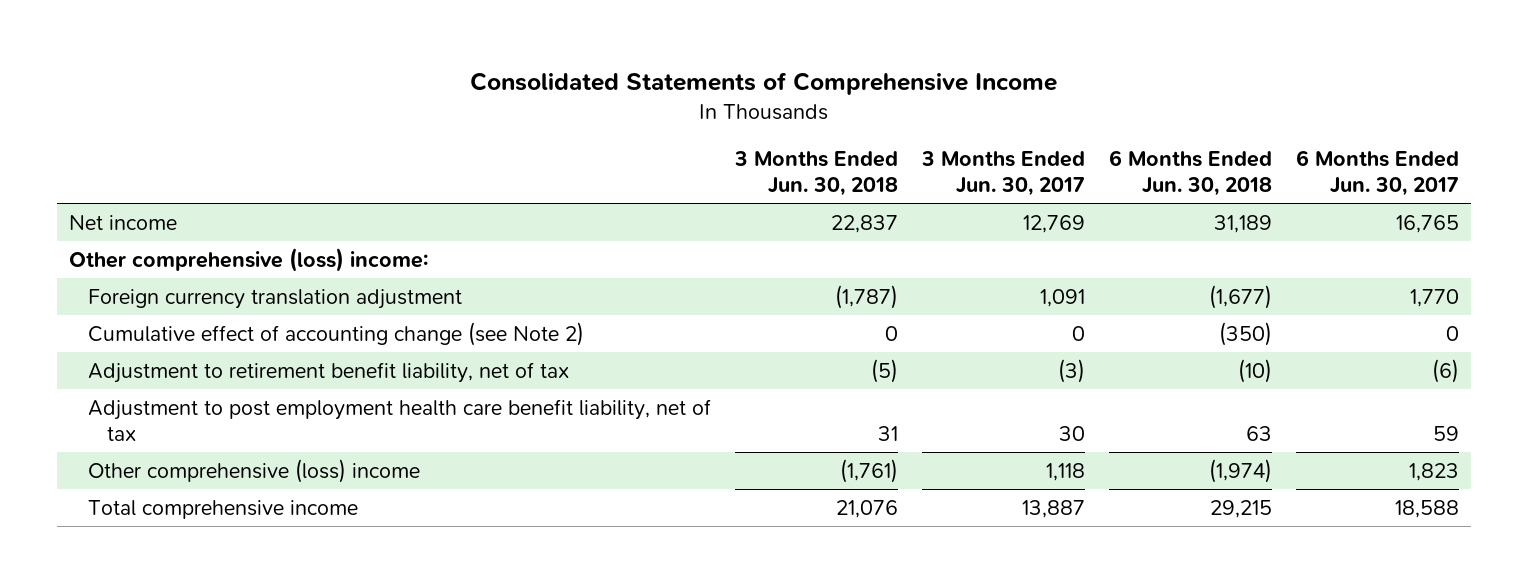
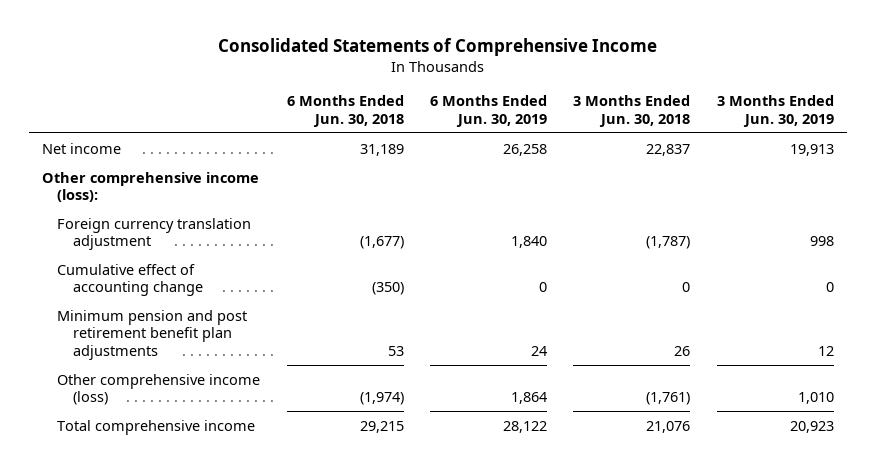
[921,151,1086,197] 3 Months Ended Jun. 30, 2017 -> none
[1296,150,1460,197] 6 Months Ended Jun. 30, 2017 -> none
none -> [430,94,548,127] 6 Months Ended Jun. 30, 2019
none -> [716,94,834,127] 3 Months Ended Jun. 30, 2019
[68,247,428,272] Other comprehensive (loss) income: -> [42,171,260,203] Other comprehensive income (loss):
[88,398,712,441] Adjustment to post employment health care benefit liability, net of tax -> none
[88,321,585,346] Cumulative effect of accounting change (see Note 2) -> [57,263,203,297] Cumulative effect of accounting change
[88,361,570,383] Adjustment to retirement benefit liability, net of tax -> [57,309,248,361] Minimum pension and post retirement benefit plan adjustments
[871,358,899,383] (5) -> [674,346,691,357] 26
[1238,358,1273,383] (10) -> [387,346,404,357] 53
[88,458,421,483] Other comprehensive (loss) income -> [57,373,261,406] Other comprehensive income (loss)

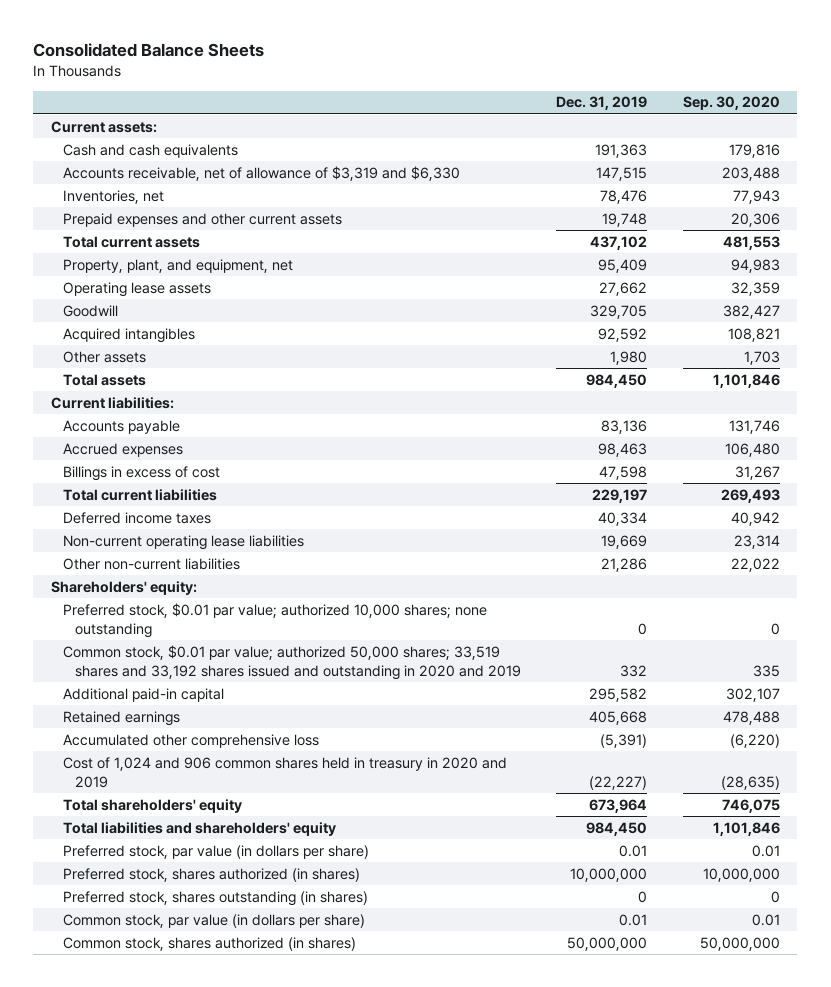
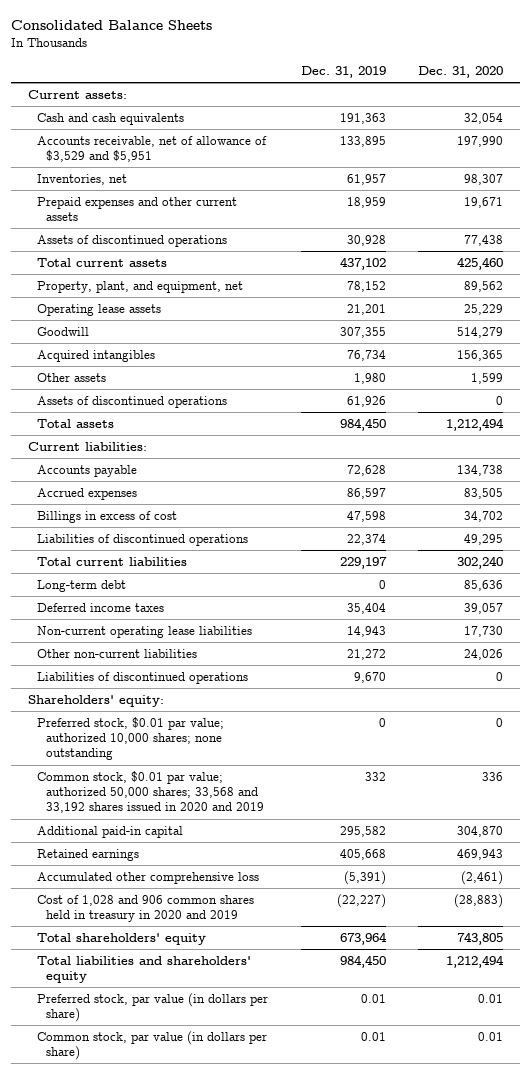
[682,96,780,111] Sep. 30, 2020 -> none
none -> [418,65,504,78] Dec. 31, 2020
[63,165,461,181] Accounts receivable, net of allowance of $3,319 and $6,330 -> [36,135,267,163] Accounts receivable, net of allowance of $3,529 and $5,951
[596,166,648,181] 147,515 -> [339,135,386,147] 133,895
[600,189,648,204] 78,476 -> [346,173,386,185] 61,957
[602,212,648,227] 19,748 -> [346,196,386,208] 18,959
none -> [36,234,227,247] Assets of discontinued operations
[598,258,648,273] 95,409 -> [346,280,386,292] 78,152
[599,281,648,296] 27,662 -> [346,303,386,315] 21,201
[590,304,648,319] 329,705 -> [339,326,386,338] 307,355
[598,327,648,342] 92,592 -> [346,349,386,361] 76,734
none -> [36,395,227,408] Assets of discontinued operations
[601,419,648,434] 83,136 -> [346,464,386,476] 72,628
[598,442,648,457] 98,463 -> [346,487,386,499] 86,597
none -> [36,533,248,546] Liabilities of discontinued operations
none -> [36,579,126,592] Long-term debt
[598,511,648,526] 40,334 -> [346,602,386,614] 35,404
[601,534,648,549] 19,669 -> [346,625,386,637] 14,943
[601,557,648,572] 21,286 -> [346,648,386,660] 21,272
none -> [36,671,248,684] Liabilities of discontinued operations
[63,644,521,680] Common stock, $0.01 par value; authorized 50,000 shares; 33,519 shares and 33,192 shares issued and outstanding in 2020 and 2019 -> [36,770,264,814] Common stock, $0.01 par value; authorized 50,000 shares; 33,568 and 33,192 shares issued in 2020 and 2019
[63,756,508,788] Cost of 1,024 and 906 common shares held in treasury in 2020 and 2019 -> [36,894,254,923] Cost of 1,028 and 906 common shares held in treasury in 2020 and 2019
[63,867,361,882] Preferred stock, shares authorized (in shares) -> none
[63,890,369,906] Preferred stock, shares outstanding (in shares) -> none
[63,936,357,951] Common stock, shares authorized (in shares) -> none

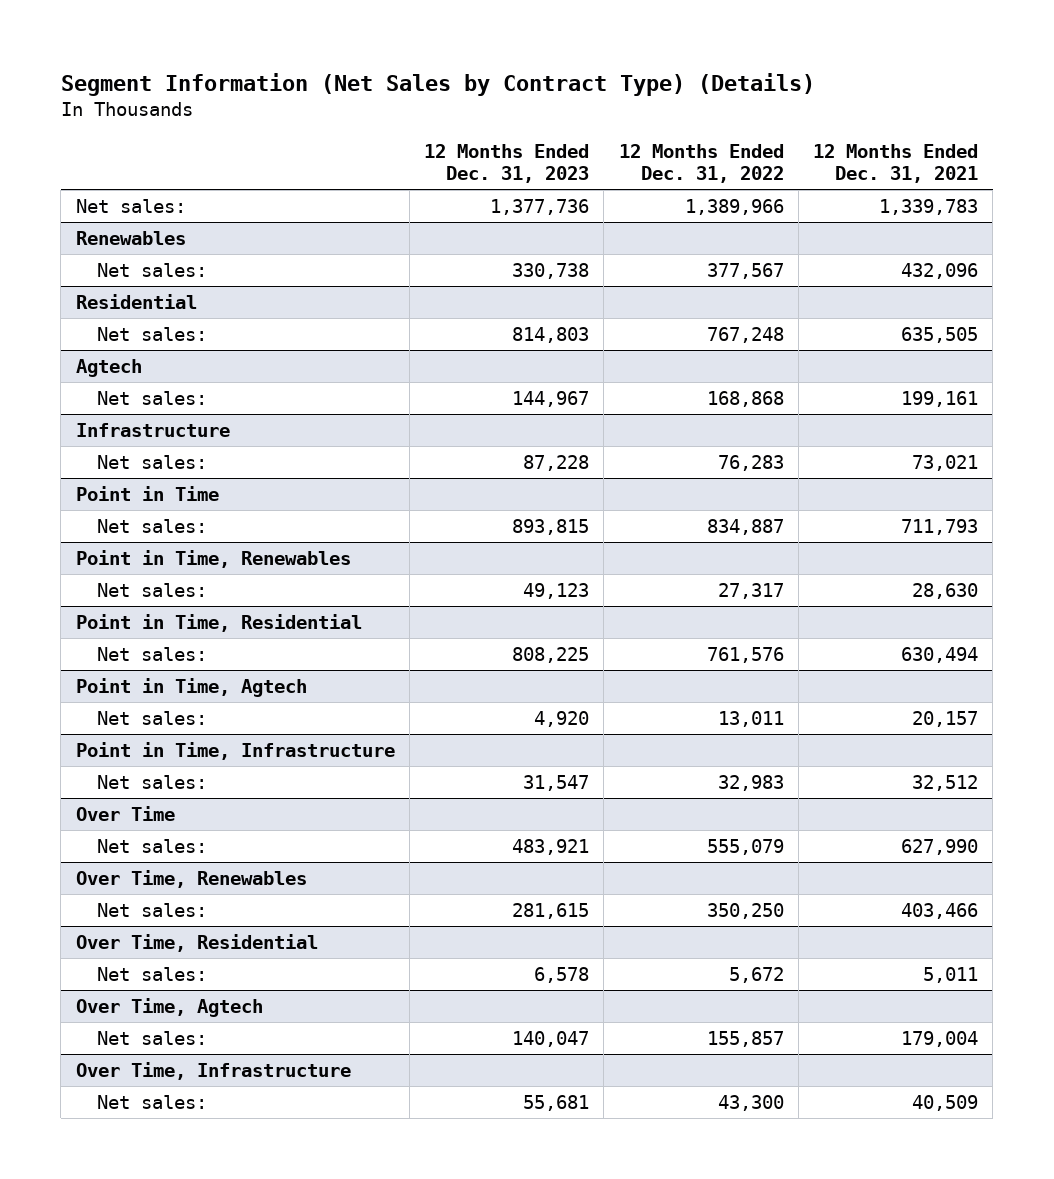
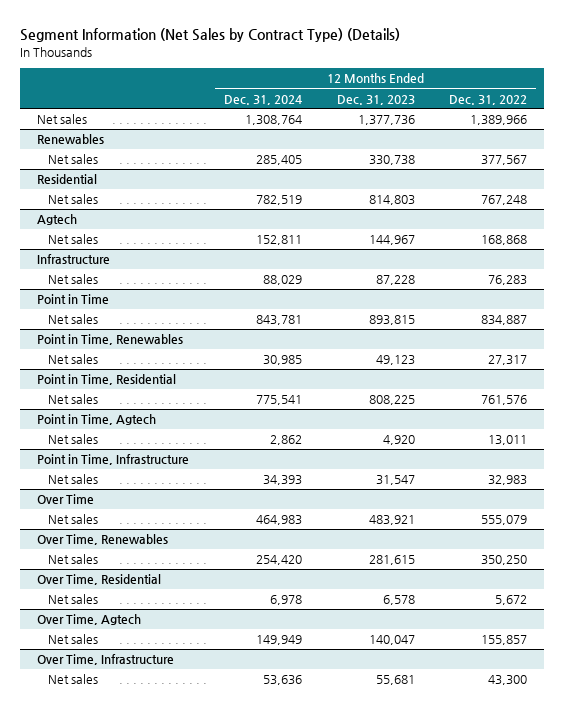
[813,144,979,184] 12 Months Ended Dec. 31, 2021 -> none
none -> [223,94,302,105] Dec. 31, 2024
[75,198,186,213] Net sales: -> [37,114,88,125] Net sales
[96,262,207,277] Net sales: -> [48,154,99,165] Net sales
[96,326,207,341] Net sales: -> [48,194,99,205] Net sales
[96,390,207,405] Net sales: -> [48,234,99,245] Net sales
[96,454,207,469] Net sales: -> [48,274,99,285] Net sales
[96,518,207,533] Net sales: -> [48,314,99,325] Net sales
[96,582,207,597] Net sales: -> [48,354,99,365] Net sales
[96,646,207,661] Net sales: -> [48,394,99,405] Net sales
[96,710,207,725] Net sales: -> [48,434,99,445] Net sales
[96,774,207,789] Net sales: -> [48,474,99,485] Net sales
[96,838,207,853] Net sales: -> [48,514,99,525] Net sales
[96,902,207,917] Net sales: -> [48,554,99,565] Net sales
[96,966,207,981] Net sales: -> [48,594,99,605] Net sales
[96,1030,207,1045] Net sales: -> [48,634,99,645] Net sales
[96,1094,207,1109] Net sales: -> [48,674,99,685] Net sales

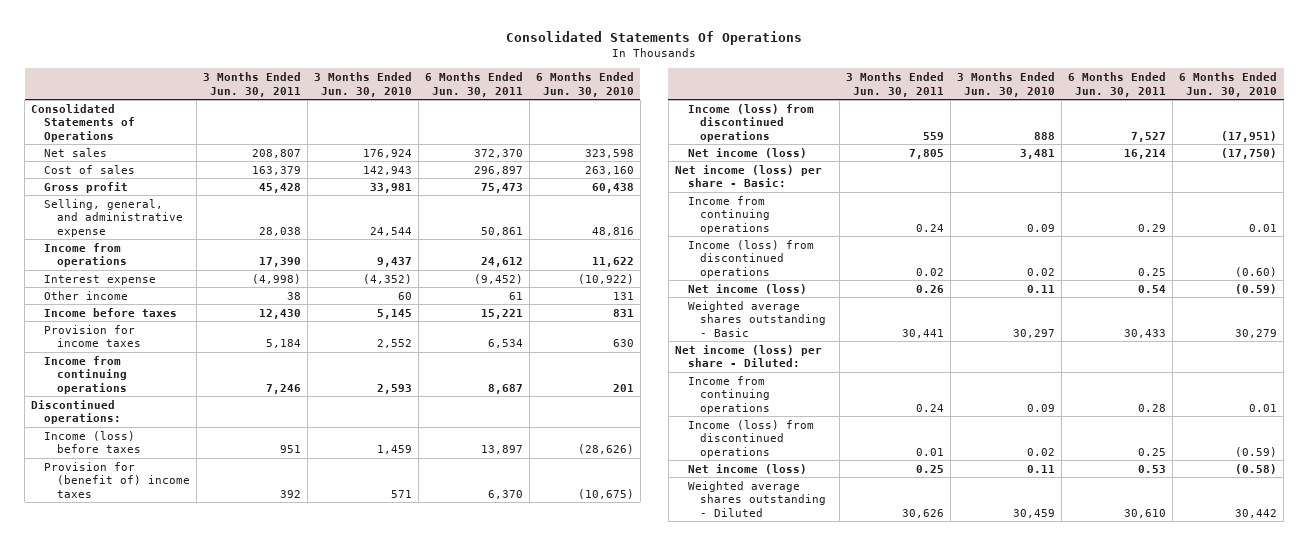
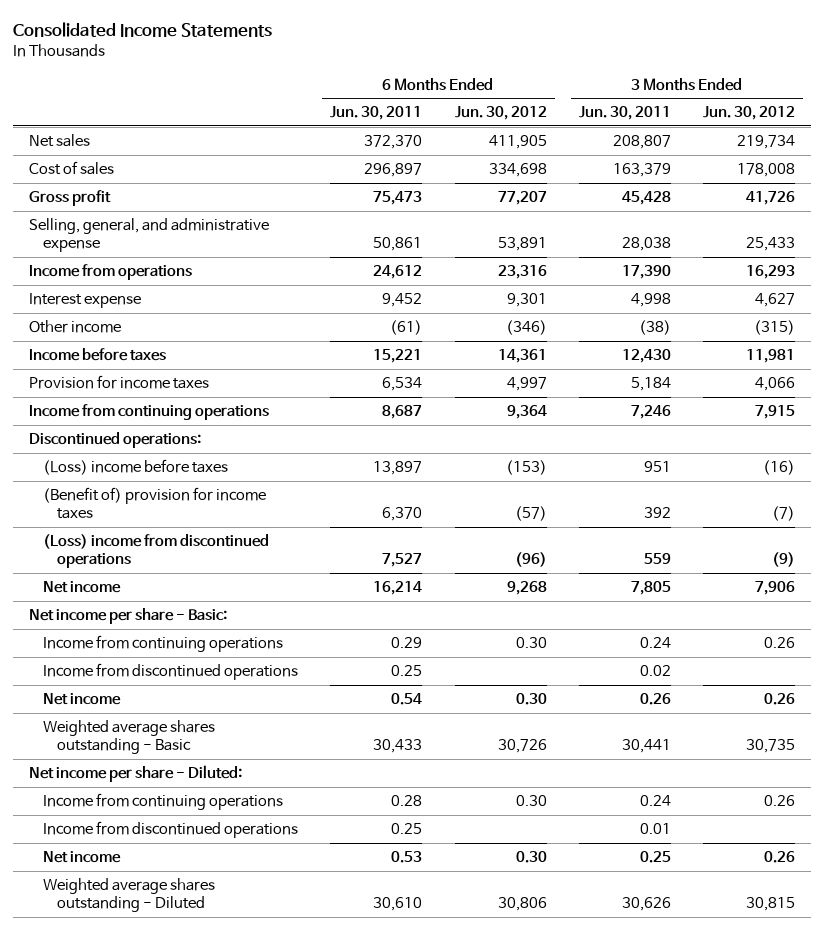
[506,31,803,46] Consolidated Statements Of Operations -> [13,22,273,38] Consolidated Income Statements
[313,72,412,97] 3 Months Ended Jun. 30, 2010 -> none
[535,72,634,97] 6 Months Ended Jun. 30, 2010 -> none
none -> [454,106,547,121] Jun. 30, 2012
none -> [703,106,796,121] Jun. 30, 2012
[31,103,136,142] Consolidated Statements of Operations -> none
[251,273,301,284] (4,998) -> [630,293,671,308] 4,998
[473,273,523,284] (9,452) -> [382,293,423,308] 9,452
[286,291,301,300] 38 -> [638,320,671,336] (38)
[508,291,523,300] 61 -> [390,320,423,336] (61)
[44,430,142,454] Income (loss) before taxes -> [43,459,229,476] (Loss) income before taxes
[44,461,191,498] Provision for (benefit of) income taxes -> [43,487,267,520] (Benefit of) provision for income taxes
[687,103,814,142] Income (loss) from discontinued operations -> [43,534,270,569] (Loss) income from discontinued operations
[687,147,807,158] Net income (loss) -> [43,581,122,594] Net income
[674,164,822,188] Net income (loss) per share - Basic: -> [29,608,228,625] Net income per share - Basic:
[687,239,814,278] Income (loss) from discontinued operations -> [43,663,299,681] Income from discontinued operations
[687,283,807,294] Net income (loss) -> [43,693,122,706] Net income
[674,344,822,368] Net income (loss) per share - Diluted: -> [29,765,243,783] Net income per share - Diluted:
[687,419,814,458] Income (loss) from discontinued operations -> [43,821,299,839] Income from discontinued operations
[687,463,807,474] Net income (loss) -> [43,851,122,864] Net income

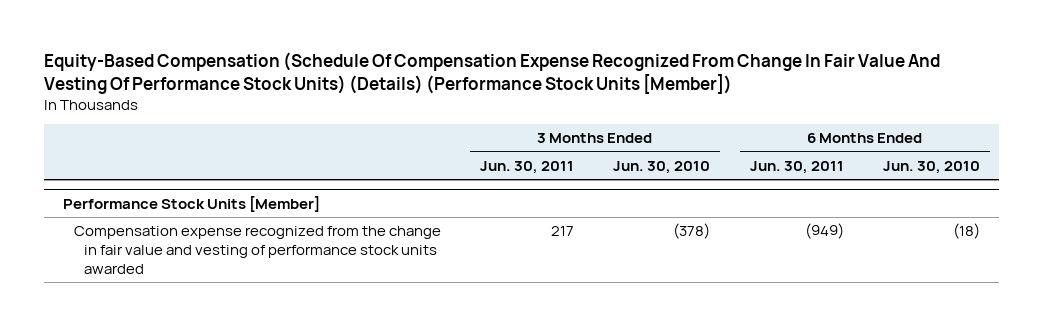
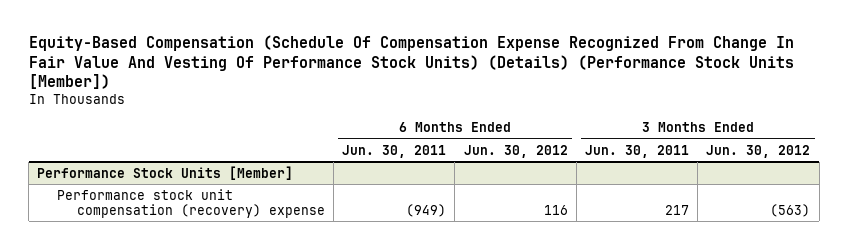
[613,160,711,174] Jun. 30, 2010 -> none
[882,160,980,174] Jun. 30, 2010 -> none
none -> [463,144,568,158] Jun. 30, 2012
none -> [706,144,811,158] Jun. 30, 2012
[73,226,441,274] Compensation expense recognized from the change in fair value and vesting of performance stock units awarded -> [57,188,325,218] Performance stock unit compensation (recovery) expense

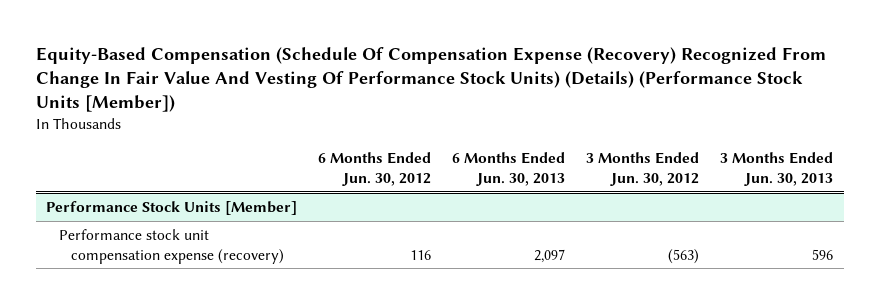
[28,35,794,90] Equity-Based Compensation (Schedule Of Compensation Expense Recognized From Change In Fair Value And Vesting Of Performance Stock Units) (Details) (Performance Stock Units [Member]) -> [35,46,826,112] Equity-Based Compensation (Schedule Of Compensation Expense (Recovery) Recognized From Change In Fair Value And Vesting Of Performance Stock Units) (Details) (Performance Stock Units [Member])
[342,144,447,158] Jun. 30, 2011 -> none
[585,144,690,158] Jun. 30, 2011 -> none
none -> [452,151,566,186] 6 Months Ended Jun. 30, 2013
none -> [720,151,834,186] 3 Months Ended Jun. 30, 2013
[57,188,325,218] Performance stock unit compensation (recovery) expense -> [58,228,285,264] Performance stock unit compensation expense (recovery)

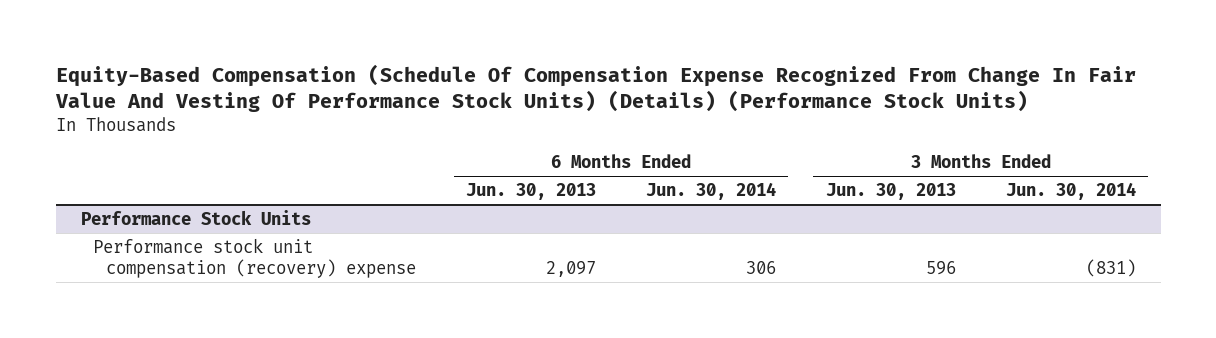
[35,46,826,112] Equity-Based Compensation (Schedule Of Compensation Expense (Recovery) Recognized From Change In Fair Value And Vesting Of Performance Stock Units) (Details) (Performance Stock Units [Member]) -> [54,63,1136,113] Equity-Based Compensation (Schedule Of Compensation Expense Recognized From Change In Fair Value And Vesting Of Performance Stock Units) (Details) (Performance Stock Units)
[318,151,432,186] 6 Months Ended Jun. 30, 2012 -> none
[586,151,700,186] 3 Months Ended Jun. 30, 2012 -> none
none -> [645,182,776,201] Jun. 30, 2014
none -> [1005,182,1136,201] Jun. 30, 2014
[46,200,298,215] Performance Stock Units [Member] -> [80,210,311,226] Performance Stock Units
[58,228,285,264] Performance stock unit compensation expense (recovery) -> [93,238,417,278] Performance stock unit compensation (recovery) expense

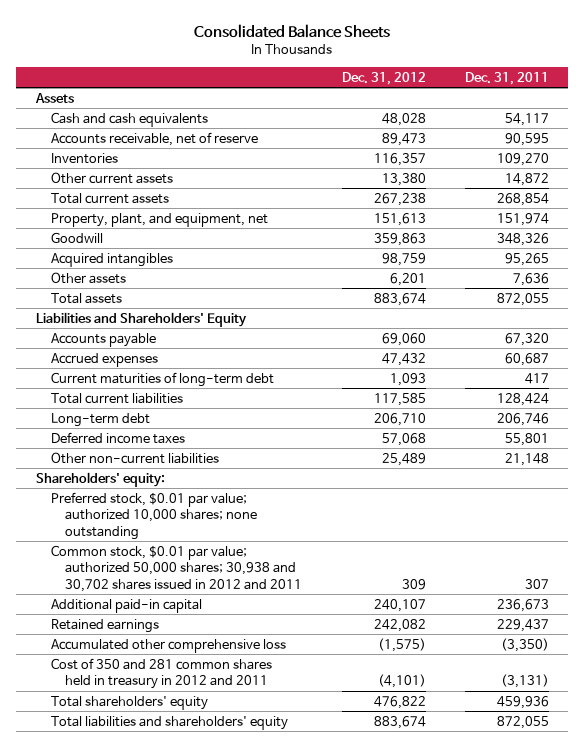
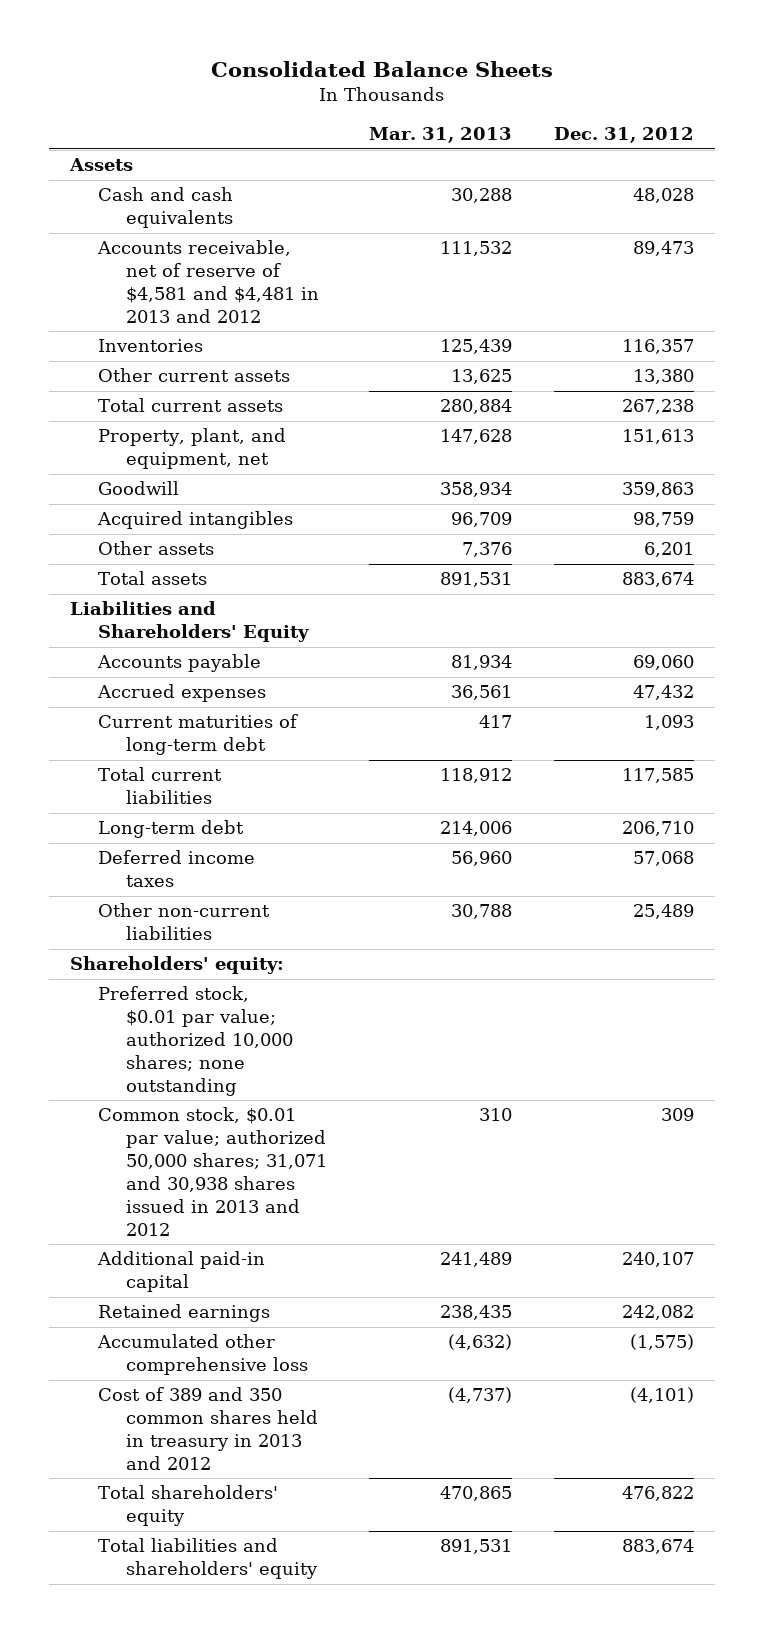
[464,72,549,86] Dec. 31, 2011 -> none
none -> [368,127,512,144] Mar. 31, 2013
[50,131,258,146] Accounts receivable, net of reserve -> [96,240,319,324] Accounts receivable, net of reserve of $4,581 and $4,481 in 2013 and 2012
[50,544,303,592] Common stock, $0.01 par value; authorized 50,000 shares; 30,938 and 30,702 shares issued in 2012 and 2011 -> [97,1107,327,1236] Common stock, $0.01 par value; authorized 50,000 shares; 31,071 and 30,938 shares issued in 2013 and 2012
[50,657,272,690] Cost of 350 and 281 common shares held in treasury in 2012 and 2011 -> [97,1387,318,1471] Cost of 389 and 350 common shares held in treasury in 2013 and 2012

